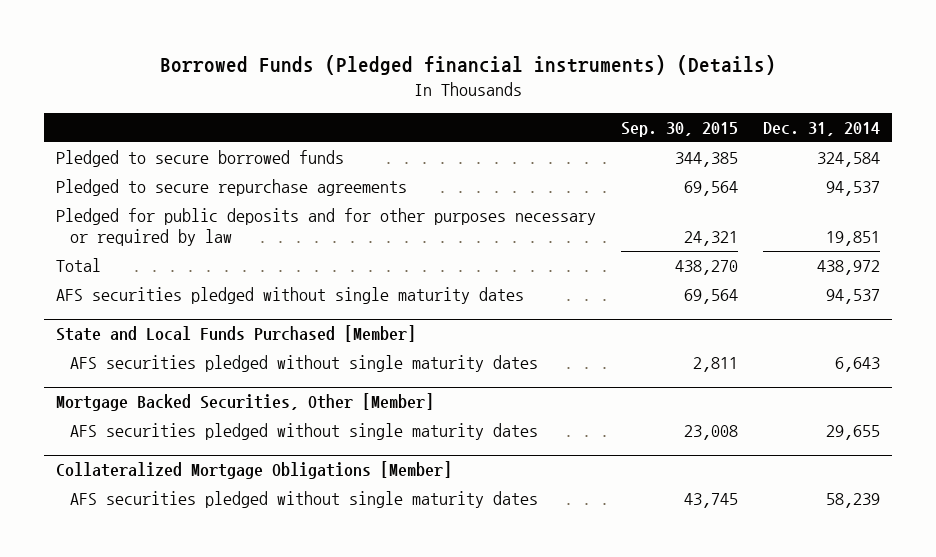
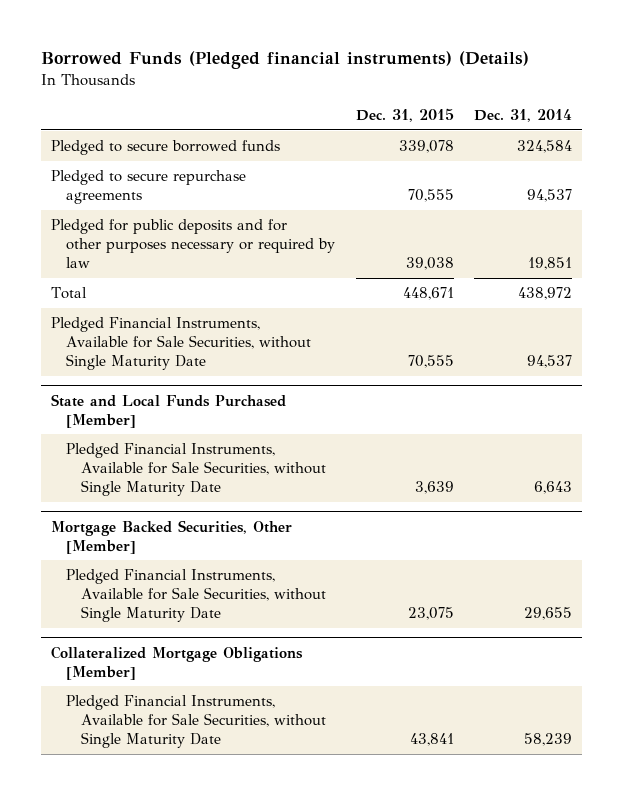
[621,121,739,137] Sep. 30, 2015 -> none
none -> [355,107,454,122] Dec. 31, 2015
[56,287,525,305] AFS securities pledged without single maturity dates -> [50,317,312,371] Pledged Financial Instruments, Available for Sale Securities, without Single Maturity Date
[70,355,539,373] AFS securities pledged without single maturity dates -> [66,443,327,497] Pledged Financial Instruments, Available for Sale Securities, without Single Maturity Date
[70,423,539,441] AFS securities pledged without single maturity dates -> [66,569,327,623] Pledged Financial Instruments, Available for Sale Securities, without Single Maturity Date
[70,491,539,509] AFS securities pledged without single maturity dates -> [66,695,327,749] Pledged Financial Instruments, Available for Sale Securities, without Single Maturity Date

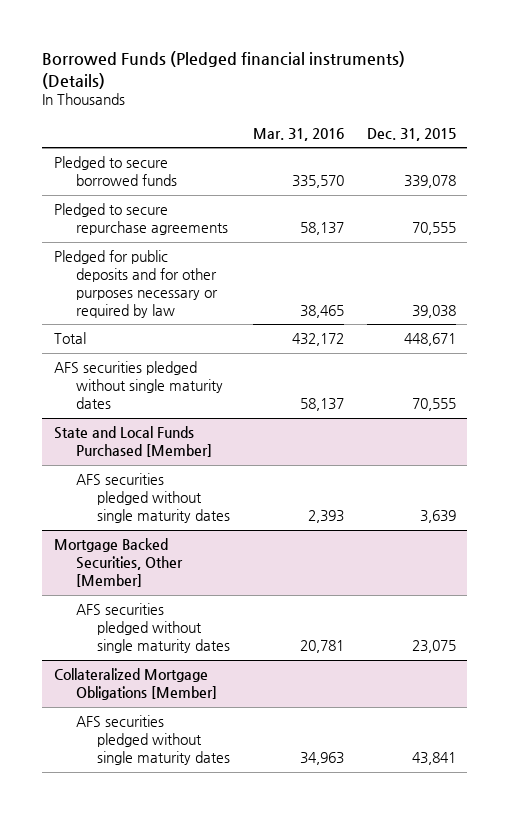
[474,108,573,122] Dec. 31, 2014 -> none
none -> [253,127,345,141] Mar. 31, 2016
[50,317,312,371] Pledged Financial Instruments, Available for Sale Securities, without Single Maturity Date -> [53,361,223,409] AFS securities pledged without single maturity dates
[66,443,327,497] Pledged Financial Instruments, Available for Sale Securities, without Single Maturity Date -> [75,473,231,523] AFS securities pledged without single maturity dates
[66,569,327,623] Pledged Financial Instruments, Available for Sale Securities, without Single Maturity Date -> [75,603,231,653] AFS securities pledged without single maturity dates
[66,695,327,749] Pledged Financial Instruments, Available for Sale Securities, without Single Maturity Date -> [75,715,231,765] AFS securities pledged without single maturity dates

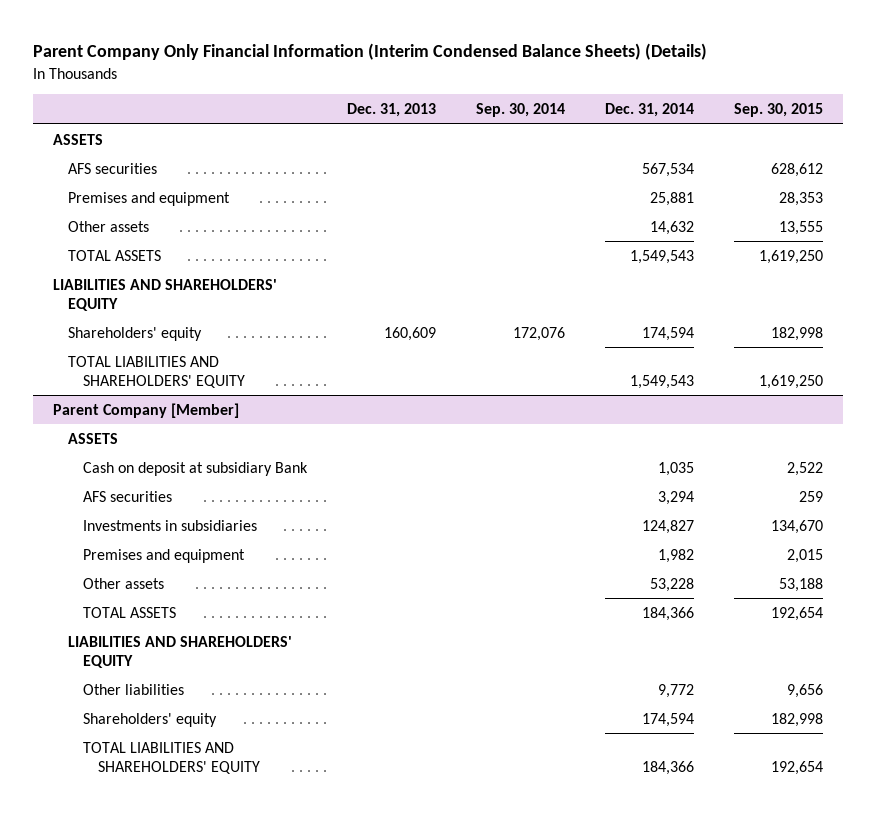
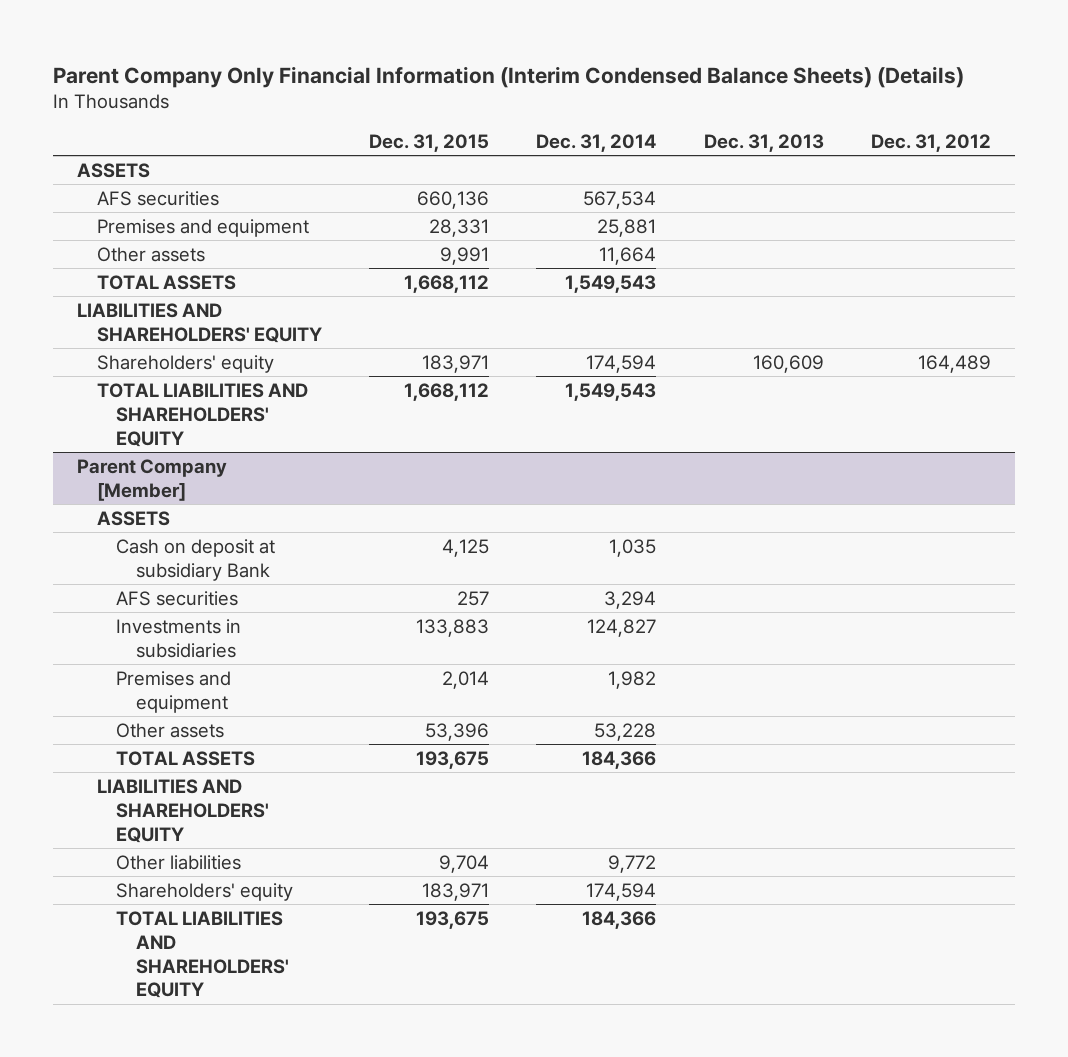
[475,103,565,118] Sep. 30, 2014 -> none
[733,103,823,118] Sep. 30, 2015 -> none
none -> [369,133,490,152] Dec. 31, 2015
none -> [871,133,992,152] Dec. 31, 2012
[649,220,694,235] 14,632 -> [599,246,657,265] 11,664

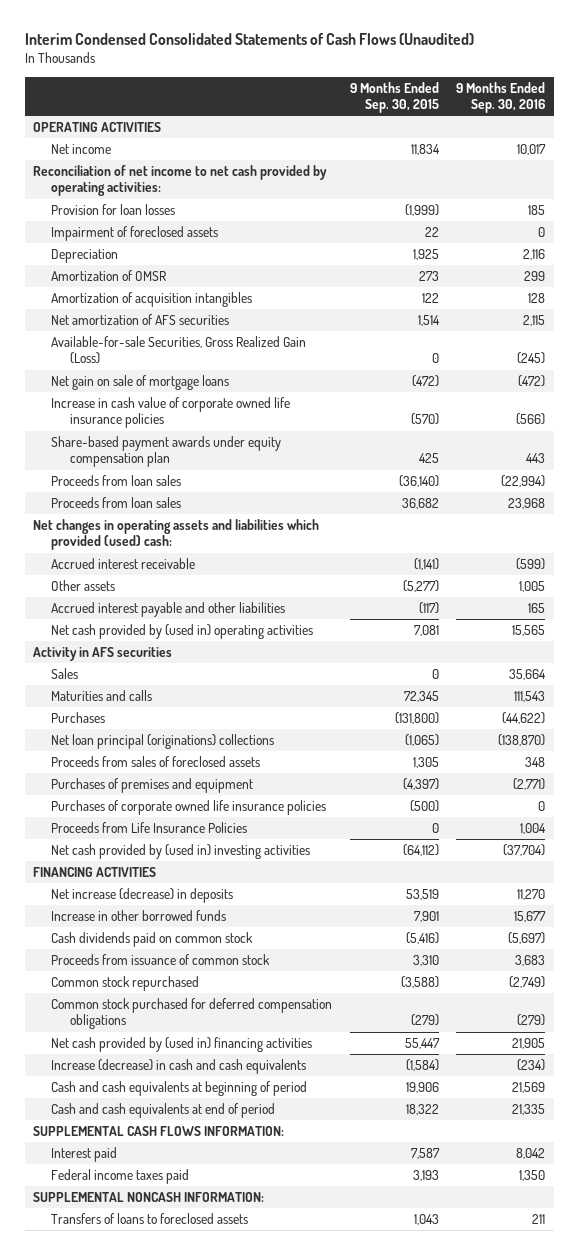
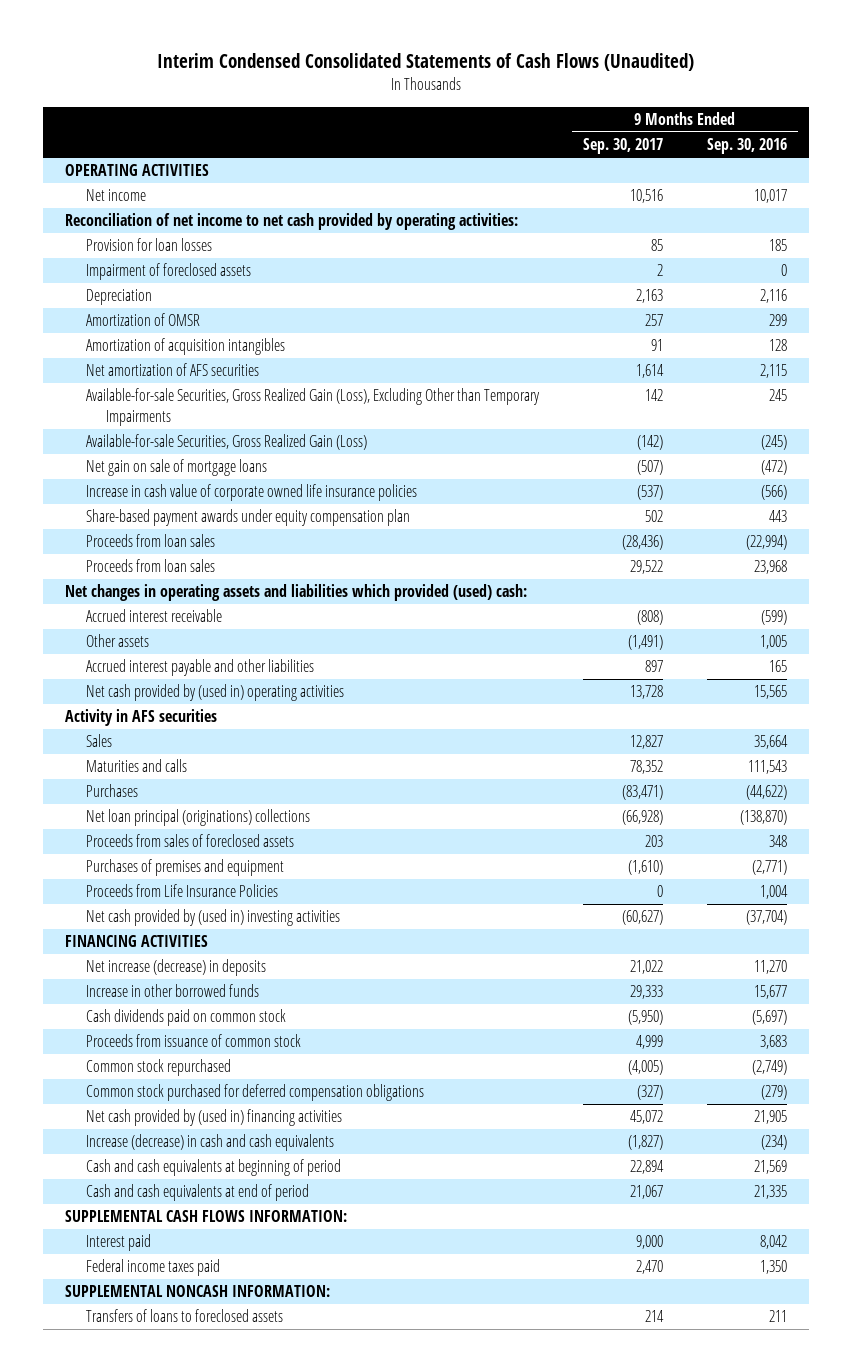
[349,81,439,114] 9 Months Ended Sep. 30, 2015 -> none
none -> [582,138,663,155] Sep. 30, 2017
none -> [85,388,540,427] Available-for-sale Securities, Gross Realized Gain (Loss), Excluding Other than Temporary Impairments
[51,800,327,816] Purchases of corporate owned life insurance policies -> none

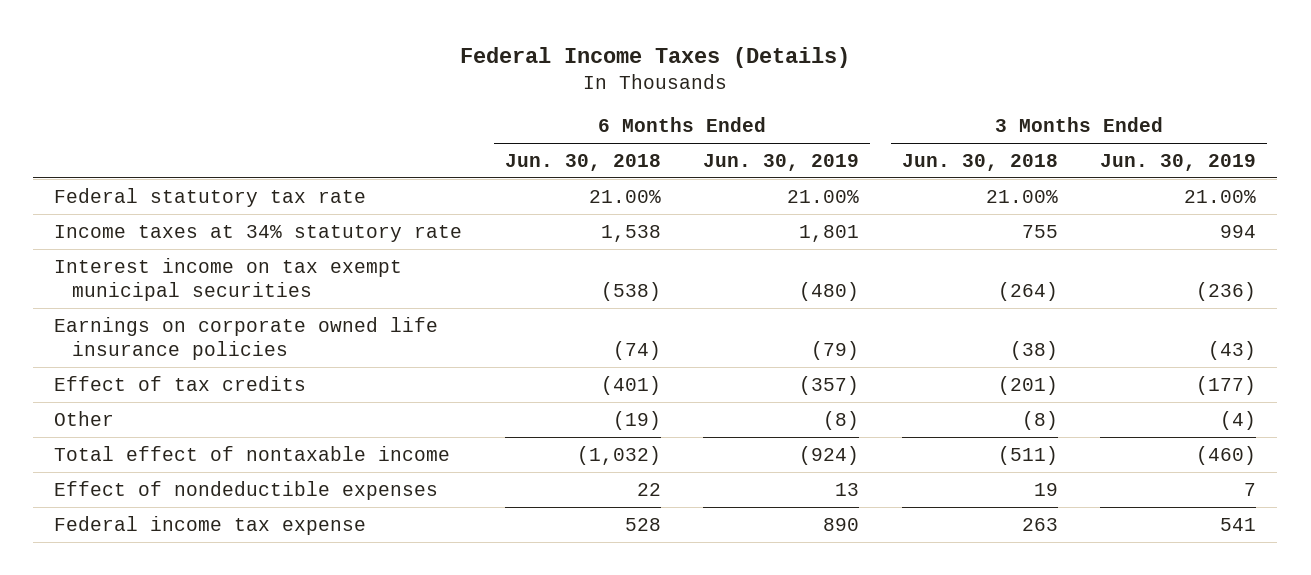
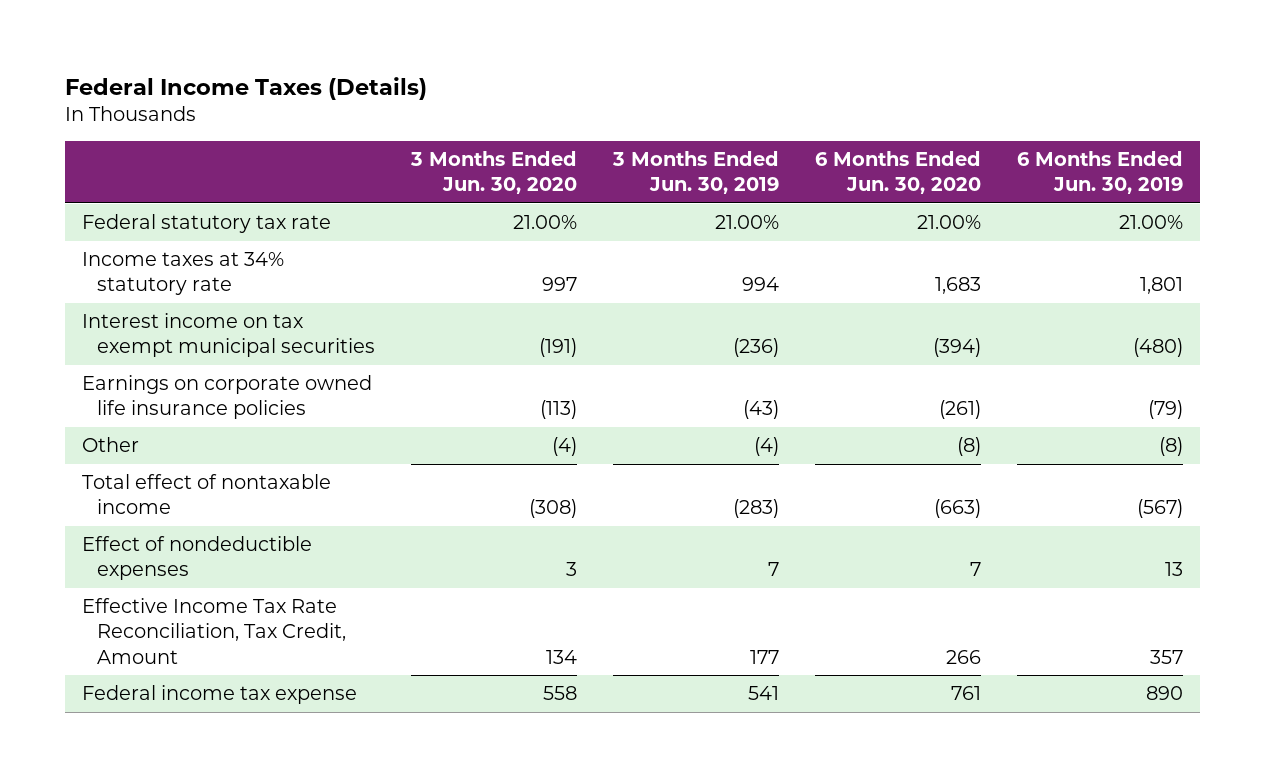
[504,153,661,171] Jun. 30, 2018 -> none
[901,153,1058,171] Jun. 30, 2018 -> none
none -> [409,150,577,194] 3 Months Ended Jun. 30, 2020
none -> [814,150,981,194] 6 Months Ended Jun. 30, 2020
[54,375,307,391] Effect of tax credits -> none
[799,445,860,465] (924) -> [1136,499,1183,519] (567)
[1196,445,1257,465] (460) -> [732,499,779,519] (283)
none -> [82,598,346,664] Effective Income Tax Rate Reconciliation, Tax Credit, Amount

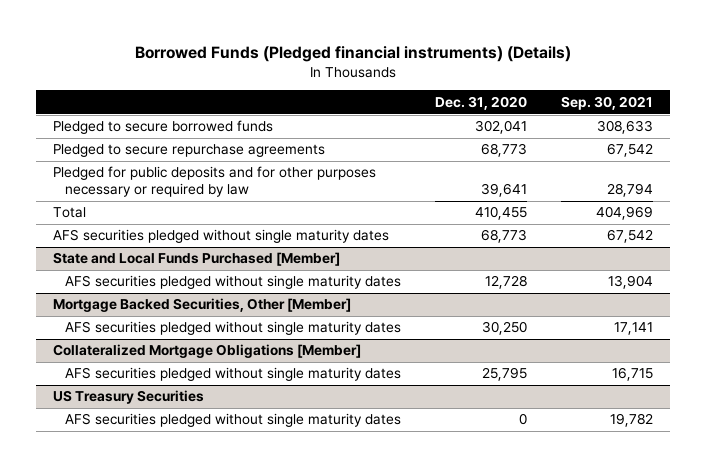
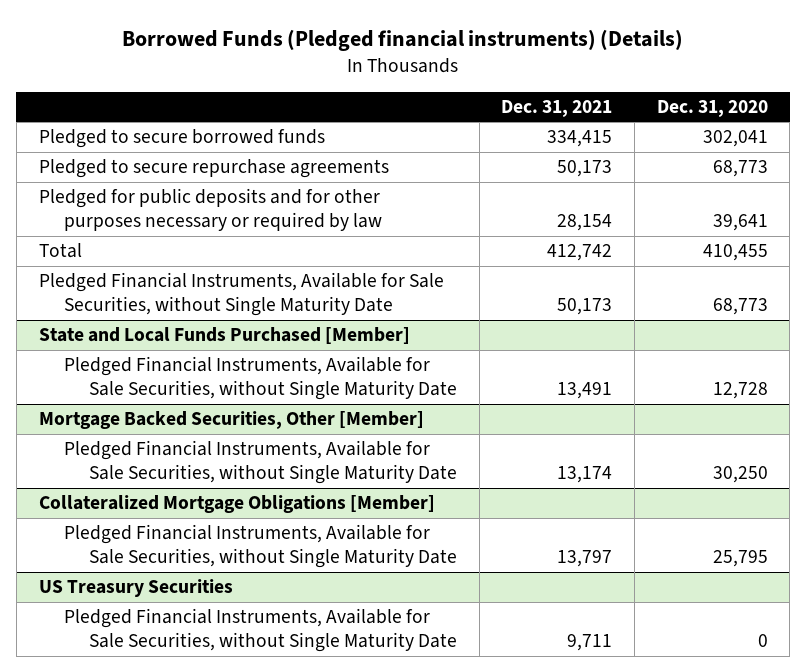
[560,95,653,110] Sep. 30, 2021 -> none
none -> [501,99,613,117] Dec. 31, 2021
[53,229,390,244] AFS securities pledged without single maturity dates -> [38,272,444,317] Pledged Financial Instruments, Available for Sale Securities, without Single Maturity Date
[65,275,402,290] AFS securities pledged without single maturity dates -> [63,356,458,401] Pledged Financial Instruments, Available for Sale Securities, without Single Maturity Date
[65,321,402,336] AFS securities pledged without single maturity dates -> [63,440,458,485] Pledged Financial Instruments, Available for Sale Securities, without Single Maturity Date
[65,367,402,382] AFS securities pledged without single maturity dates -> [63,524,458,569] Pledged Financial Instruments, Available for Sale Securities, without Single Maturity Date
[65,413,402,428] AFS securities pledged without single maturity dates -> [63,608,458,653] Pledged Financial Instruments, Available for Sale Securities, without Single Maturity Date

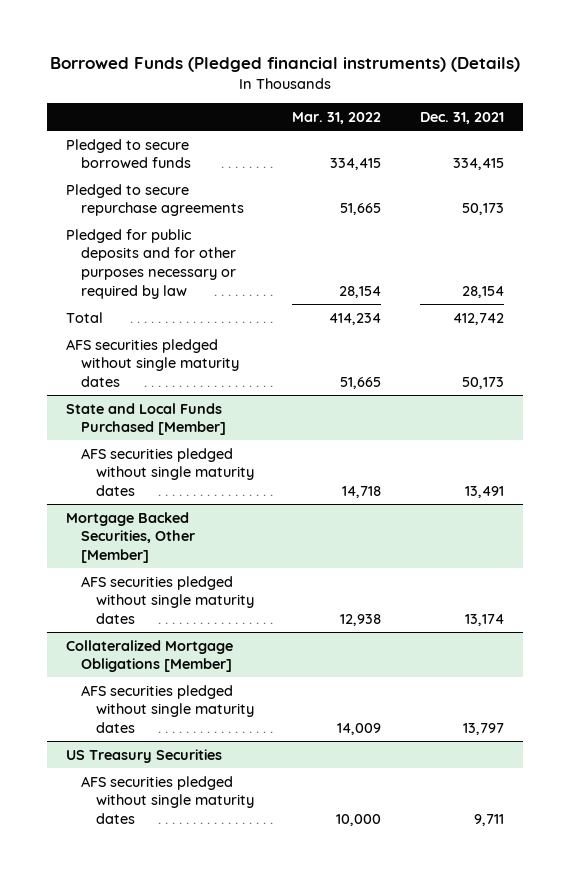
[656,99,768,117] Dec. 31, 2020 -> none
none -> [292,111,382,124] Mar. 31, 2022
[38,272,444,317] Pledged Financial Instruments, Available for Sale Securities, without Single Maturity Date -> [65,338,239,388] AFS securities pledged without single maturity dates
[63,356,458,401] Pledged Financial Instruments, Available for Sale Securities, without Single Maturity Date -> [80,447,254,497] AFS securities pledged without single maturity dates
[63,440,458,485] Pledged Financial Instruments, Available for Sale Securities, without Single Maturity Date -> [80,575,254,625] AFS securities pledged without single maturity dates
[63,524,458,569] Pledged Financial Instruments, Available for Sale Securities, without Single Maturity Date -> [80,684,254,734] AFS securities pledged without single maturity dates
[63,608,458,653] Pledged Financial Instruments, Available for Sale Securities, without Single Maturity Date -> [80,775,254,825] AFS securities pledged without single maturity dates

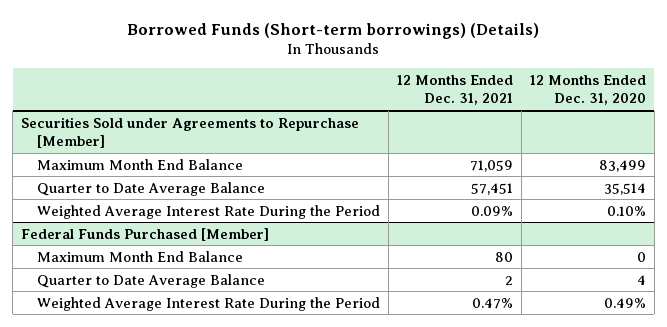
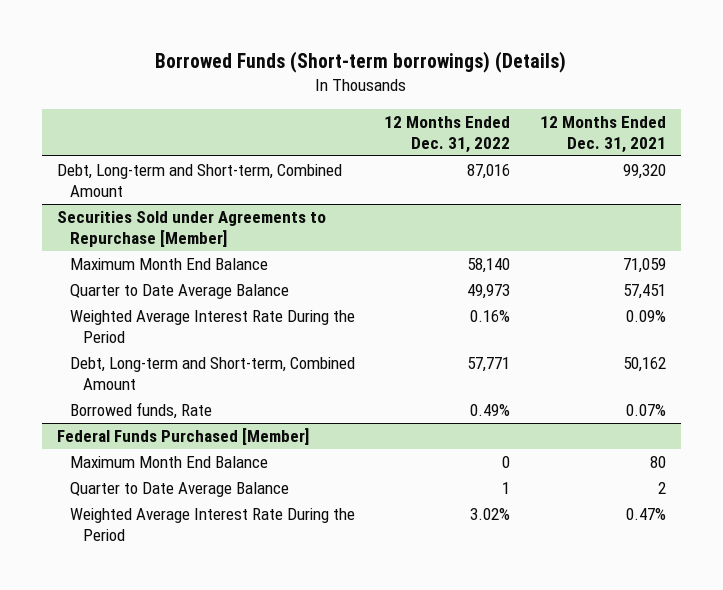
[529,75,646,106] 12 Months Ended Dec. 31, 2020 -> none
none -> [384,115,511,153] 12 Months Ended Dec. 31, 2022
none -> [56,164,342,197] Debt, Long-term and Short-term, Combined Amount
none -> [69,357,355,390] Debt, Long-term and Short-term, Combined Amount
none -> [69,402,212,420] Borrowed funds, Rate

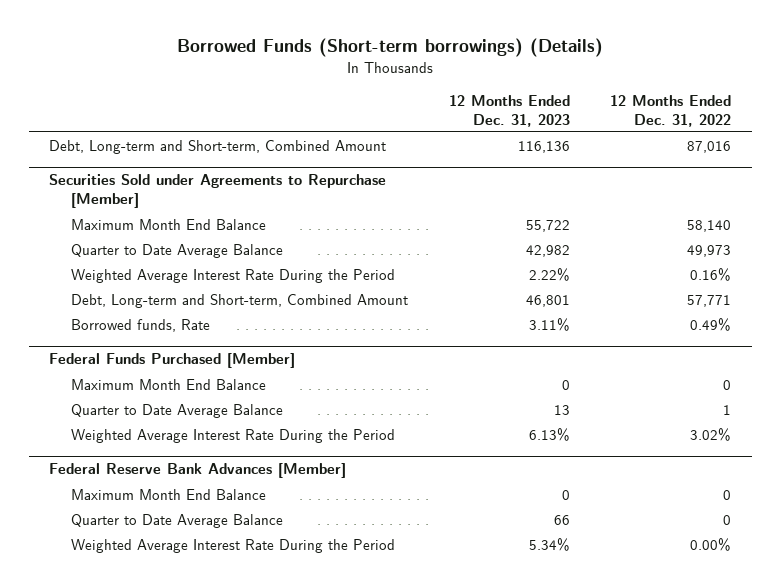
[540,115,667,153] 12 Months Ended Dec. 31, 2021 -> none
none -> [448,94,570,127] 12 Months Ended Dec. 31, 2023
none -> [49,463,347,479] Federal Reserve Bank Advances [Member]
none -> [71,488,267,501] Maximum Month End Balance
none -> [71,513,284,528] Quarter to Date Average Balance
none -> [71,538,396,553] Weighted Average Interest Rate During the Period

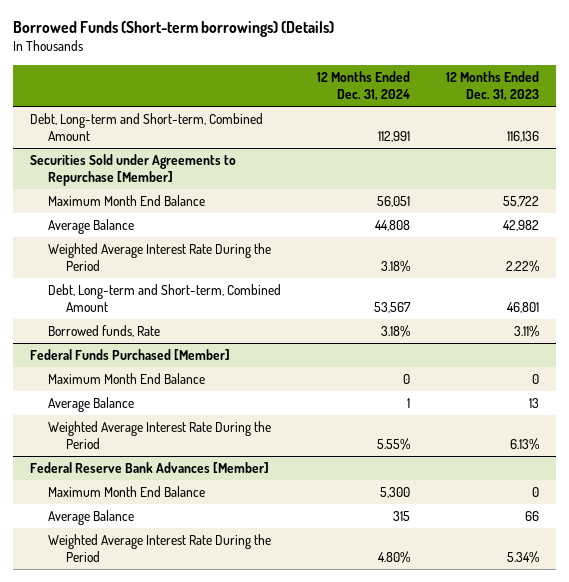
[610,94,732,127] 12 Months Ended Dec. 31, 2022 -> none
none -> [316,70,410,101] 12 Months Ended Dec. 31, 2024
[71,243,284,258] Quarter to Date Average Balance -> [48,219,135,235] Average Balance
[71,403,284,418] Quarter to Date Average Balance -> [48,397,135,413] Average Balance
[71,513,284,528] Quarter to Date Average Balance -> [48,510,135,526] Average Balance

